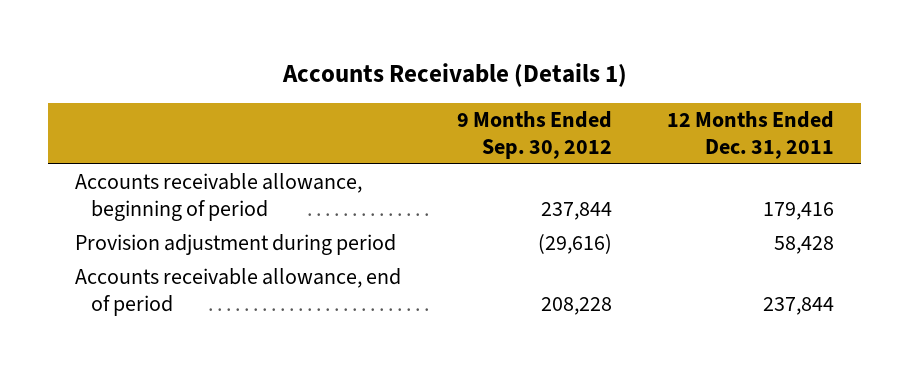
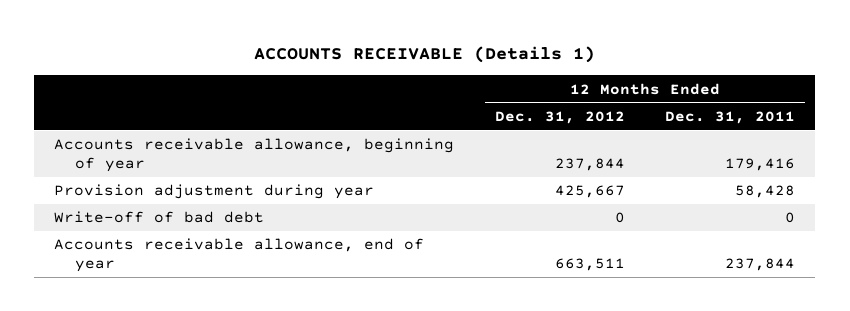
[281,62,627,87] Accounts Receivable (Details 1) -> [253,46,595,64] ACCOUNTS RECEIVABLE (Details 1)
[456,111,612,160] 9 Months Ended Sep. 30, 2012 -> none
none -> [494,110,625,124] Dec. 31, 2012
[75,173,363,221] Accounts receivable allowance, beginning of period -> [54,138,455,173] Accounts receivable allowance, beginning of year
[75,234,397,256] Provision adjustment during period -> [54,184,375,200] Provision adjustment during year
none -> [54,211,265,224] Write-off of bad debt
[75,268,402,316] Accounts receivable allowance, end of period -> [54,238,425,273] Accounts receivable allowance, end of year

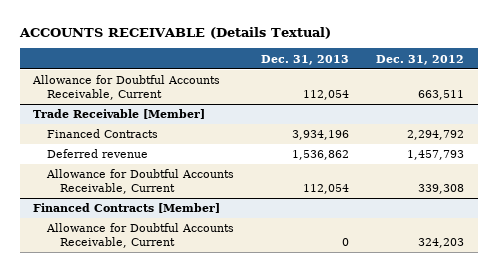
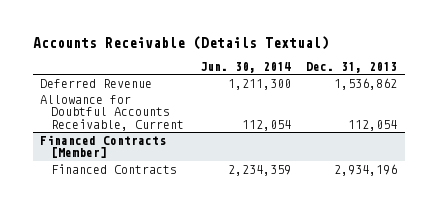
[18,27,331,40] ACCOUNTS RECEIVABLE (Details Textual) -> [32,35,329,50] Accounts Receivable (Details Textual)
[376,54,465,65] Dec. 31, 2012 -> none
none -> [199,61,291,73] Jun. 30, 2014
[32,75,221,101] Allowance for Doubtful Accounts Receivable, Current -> none
[33,109,206,120] Trade Receivable [Member] -> none
[46,129,158,139] Financed Contracts -> none
[46,149,148,159] Deferred revenue -> [40,78,153,88] Deferred Revenue
[45,223,234,249] Allowance for Doubtful Accounts Receivable, Current -> none
none -> [50,163,177,174] Financed Contracts

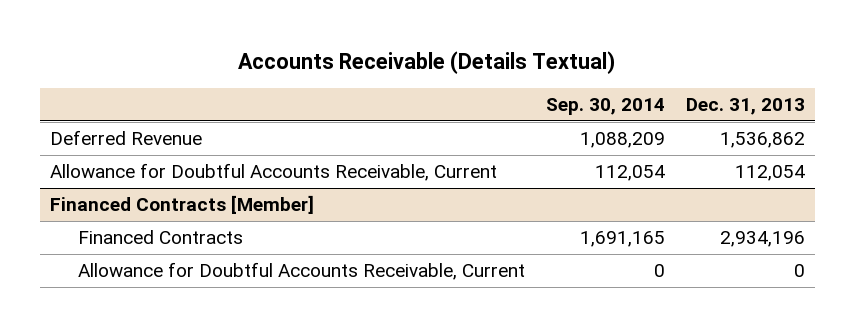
[199,61,291,73] Jun. 30, 2014 -> none
none -> [545,97,665,115] Sep. 30, 2014
none -> [78,262,526,281] Allowance for Doubtful Accounts Receivable, Current

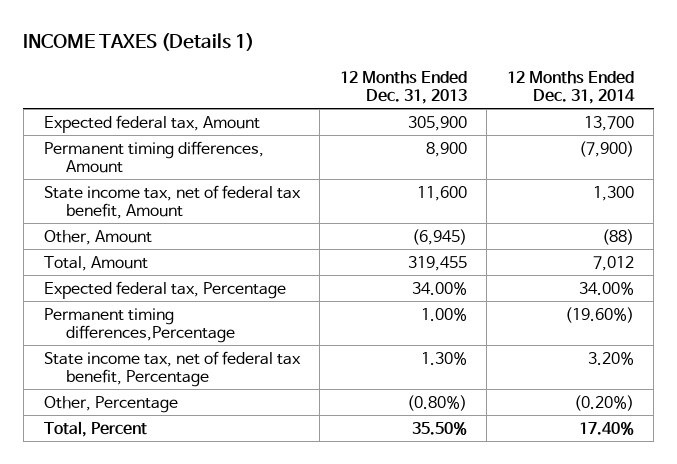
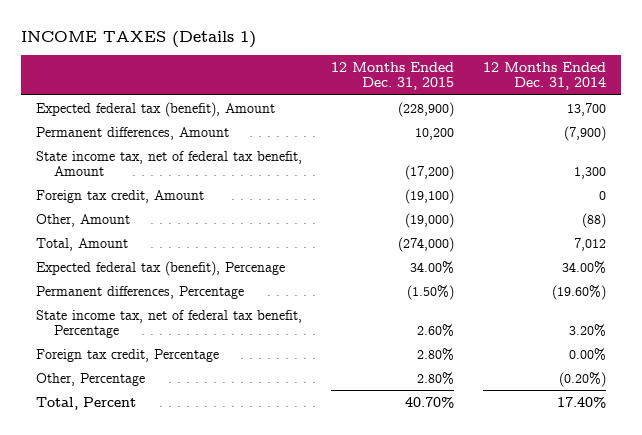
[339,70,467,105] 12 Months Ended Dec. 31, 2013 -> none
none -> [330,61,454,90] 12 Months Ended Dec. 31, 2015
[43,114,260,133] Expected federal tax, Amount -> [35,101,275,117] Expected federal tax (benefit), Amount
[43,140,264,174] Permanent timing differences, Amount -> [35,126,229,140] Permanent differences, Amount
none -> [35,189,204,203] Foreign tax credit, Amount
[43,280,286,299] Expected federal tax, Percentage -> [35,260,285,276] Expected federal tax (benefit), Percenage
[43,307,235,344] Permanent timing differences,Percentage -> [35,285,244,299] Permanent differences, Percentage
none -> [35,348,219,362] Foreign tax credit, Percentage

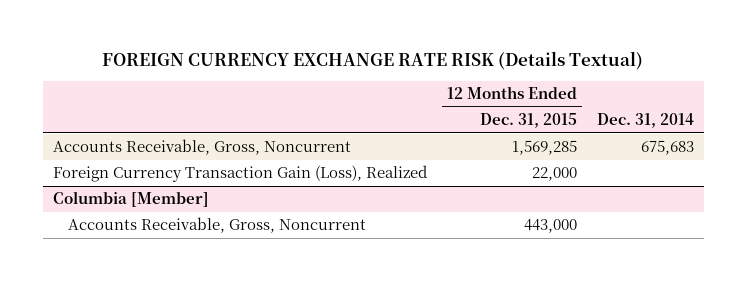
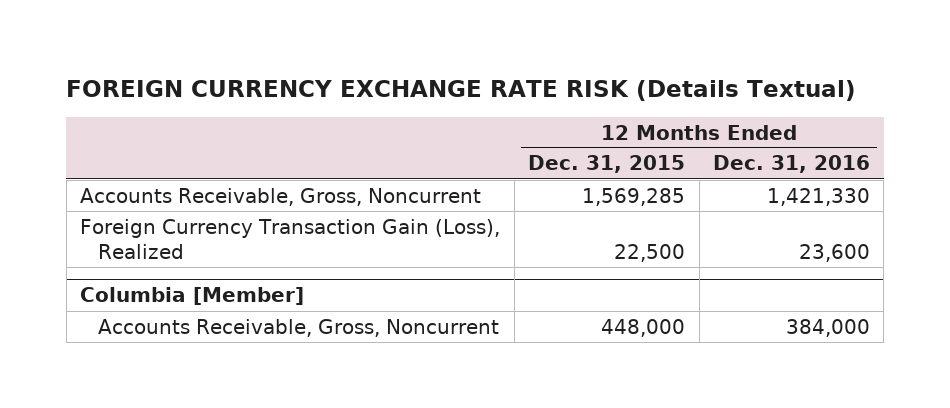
[596,113,694,129] Dec. 31, 2014 -> none
none -> [713,155,871,174] Dec. 31, 2016
[531,167,577,182] 22,000 -> [614,244,686,263] 22,500
[523,219,577,234] 443,000 -> [601,318,686,337] 448,000

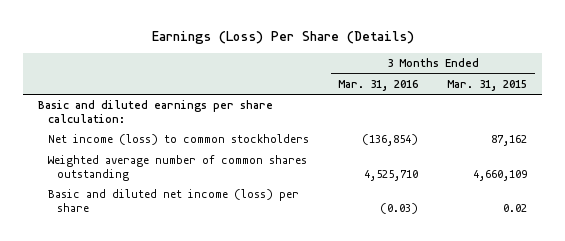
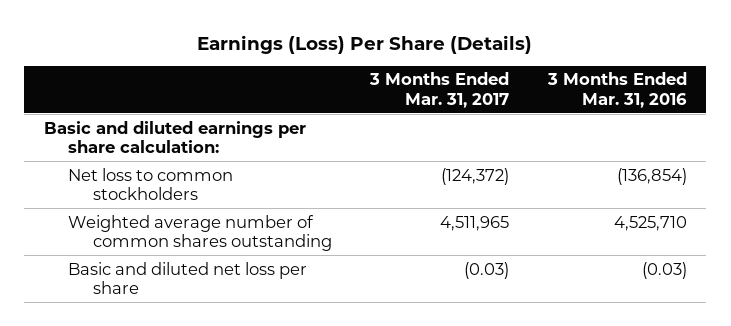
[447,79,528,91] Mar. 31, 2015 -> none
none -> [369,72,510,108] 3 Months Ended Mar. 31, 2017
[47,134,309,146] Net income (loss) to common stockholders -> [68,167,234,200] Net loss to common stockholders
[47,189,299,212] Basic and diluted net income (loss) per share -> [68,261,308,294] Basic and diluted net loss per share

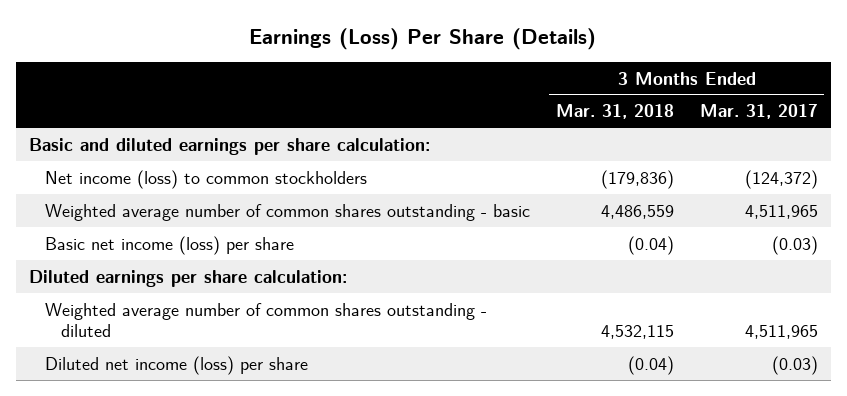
[547,72,688,108] 3 Months Ended Mar. 31, 2016 -> none
none -> [555,104,674,120] Mar. 31, 2018
[68,167,234,200] Net loss to common stockholders -> [45,169,368,189] Net income (loss) to common stockholders
[68,214,332,251] Weighted average number of common shares outstanding -> [45,203,531,221] Weighted average number of common shares outstanding - basic
[68,261,308,294] Basic and diluted net loss per share -> [45,235,295,255] Basic net income (loss) per share
none -> [28,269,347,287] Diluted earnings per share calculation:
none -> [45,302,488,337] Weighted average number of common shares outstanding - diluted
none -> [45,355,309,375] Diluted net income (loss) per share

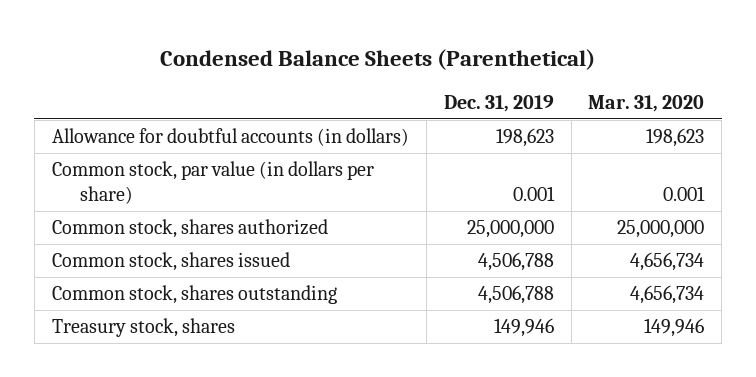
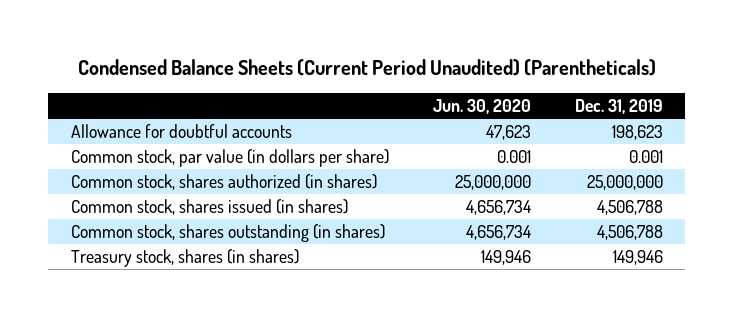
[160,48,596,70] Condensed Balance Sheets (Parenthetical) -> [77,59,656,77] Condensed Balance Sheets (Current Period Unaudited) (Parentheticals)
[588,95,705,113] Mar. 31, 2020 -> none
none -> [432,98,531,114] Jun. 30, 2020
[51,128,409,147] Allowance for doubtful accounts (in dollars) -> [70,124,292,139] Allowance for doubtful accounts
[51,219,328,239] Common stock, shares authorized -> [70,174,377,191] Common stock, shares authorized (in shares)
[51,252,290,272] Common stock, shares issued -> [70,199,348,216] Common stock, shares issued (in shares)
[51,285,337,305] Common stock, shares outstanding -> [70,224,385,243] Common stock, shares outstanding (in shares)
[51,318,235,338] Treasury stock, shares -> [70,249,299,268] Treasury stock, shares (in shares)

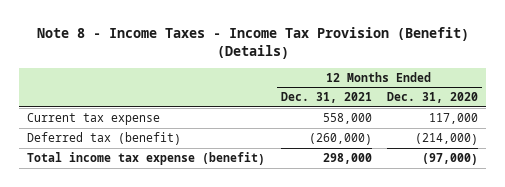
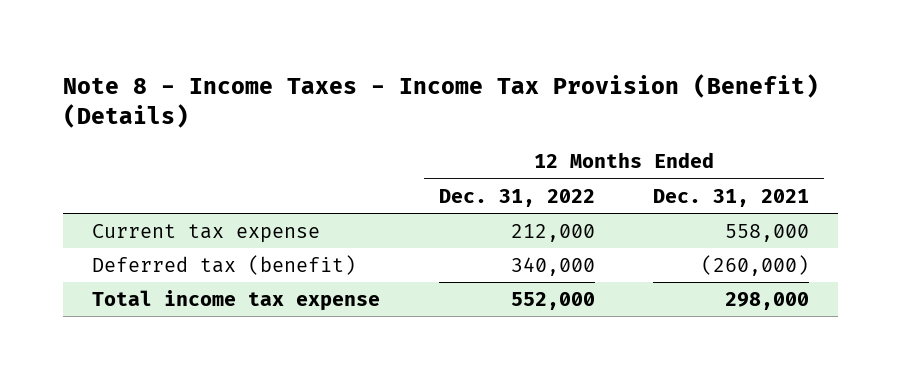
[386,92,478,104] Dec. 31, 2020 -> none
none -> [438,188,595,207] Dec. 31, 2022
[27,152,266,166] Total income tax expense (benefit) -> [92,290,381,312] Total income tax expense

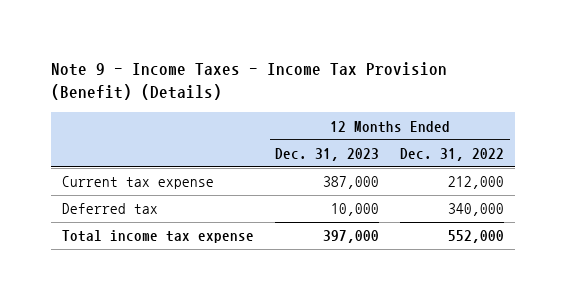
[63,73,820,129] Note 8 - Income Taxes - Income Tax Provision (Benefit) (Details) -> [50,62,447,101] Note 9 - Income Taxes - Income Tax Provision (Benefit) (Details)
[653,188,810,207] Dec. 31, 2021 -> none
none -> [274,147,379,161] Dec. 31, 2023
[92,255,357,276] Deferred tax (benefit) -> [61,203,158,215] Deferred tax

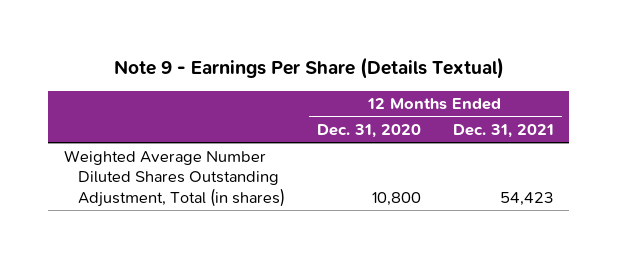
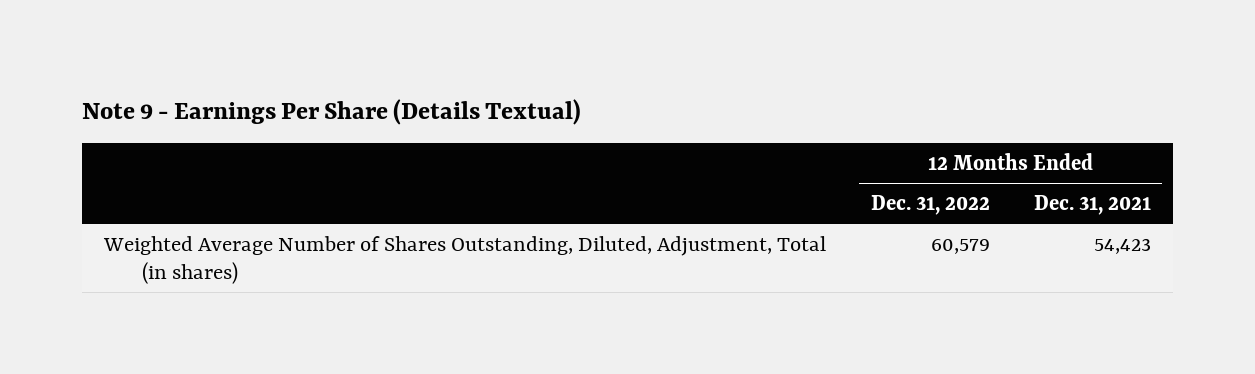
[316,124,421,139] Dec. 31, 2020 -> none
none -> [870,195,990,216] Dec. 31, 2022
[63,149,285,207] Weighted Average Number Diluted Shares Outstanding Adjustment, Total (in shares) -> [103,235,827,284] Weighted Average Number of Shares Outstanding, Diluted, Adjustment, Total (in shares)

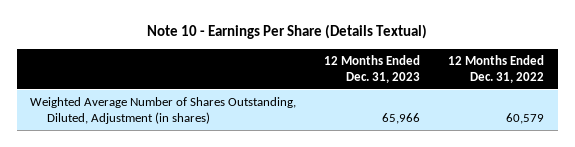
[81,99,581,126] Note 9 - Earnings Per Share (Details Textual) -> [147,24,428,40] Note 10 - Earnings Per Share (Details Textual)
[1034,195,1152,216] Dec. 31, 2021 -> none
none -> [324,55,421,83] 12 Months Ended Dec. 31, 2023
[103,235,827,284] Weighted Average Number of Shares Outstanding, Diluted, Adjustment, Total (in shares) -> [30,97,297,124] Weighted Average Number of Shares Outstanding, Diluted, Adjustment (in shares)

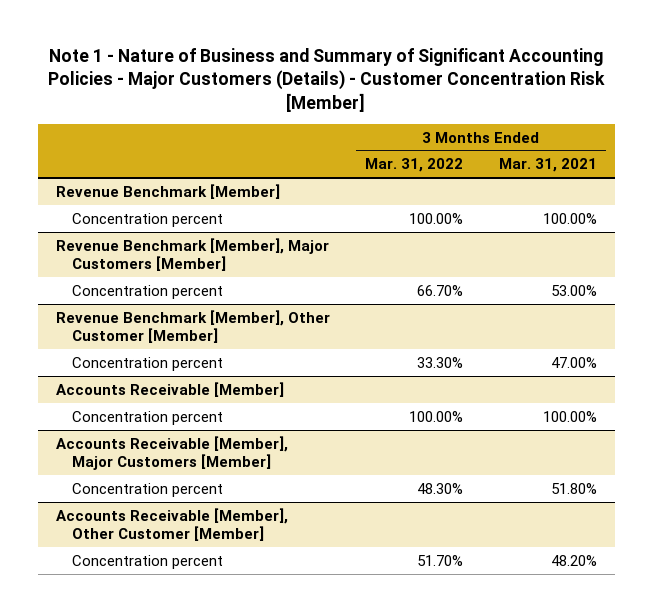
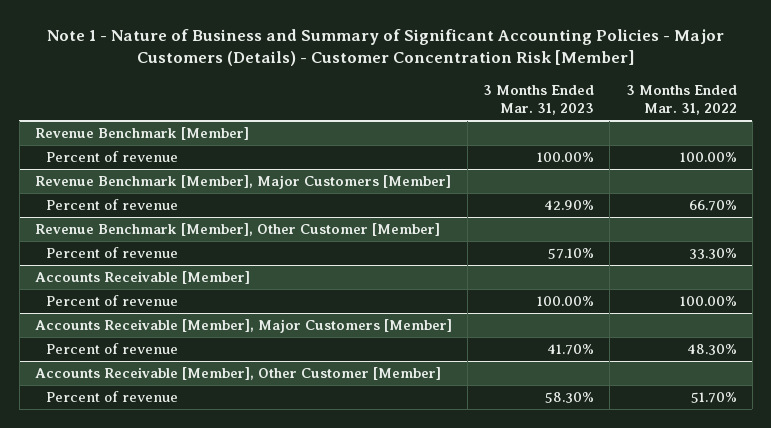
[498,158,597,173] Mar. 31, 2021 -> none
none -> [483,84,595,115] 3 Months Ended Mar. 31, 2023
[71,212,223,227] Concentration percent -> [45,151,178,163] Percent of revenue
[71,284,223,299] Concentration percent -> [45,199,178,211] Percent of revenue
[71,356,223,371] Concentration percent -> [45,247,178,259] Percent of revenue
[71,410,223,425] Concentration percent -> [45,295,178,307] Percent of revenue
[71,482,223,497] Concentration percent -> [45,343,178,355] Percent of revenue
[71,554,223,569] Concentration percent -> [45,391,178,403] Percent of revenue

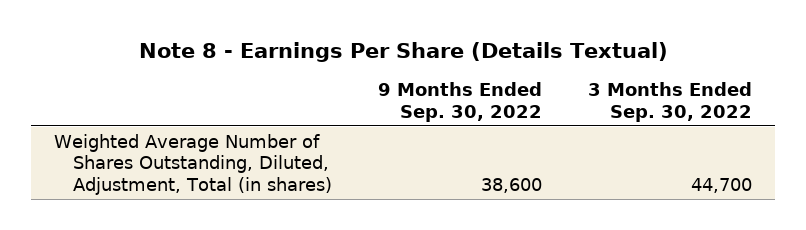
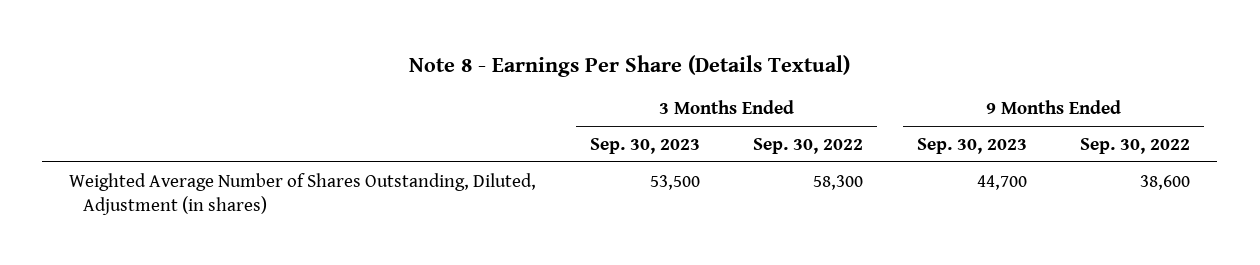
none -> [589,137,700,154] Sep. 30, 2023
none -> [916,137,1027,154] Sep. 30, 2023
[53,133,332,195] Weighted Average Number of Shares Outstanding, Diluted, Adjustment, Total (in shares) -> [69,172,537,215] Weighted Average Number of Shares Outstanding, Diluted, Adjustment (in shares)
[690,177,752,193] 44,700 -> [813,174,864,190] 58,300

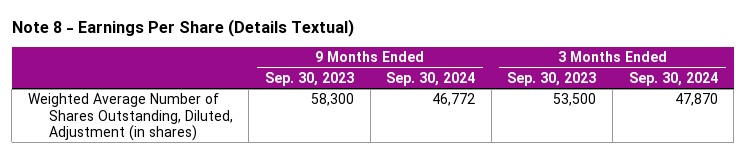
[753,137,864,154] Sep. 30, 2022 -> none
[1080,137,1191,154] Sep. 30, 2022 -> none
none -> [386,72,476,87] Sep. 30, 2024
none -> [628,72,718,87] Sep. 30, 2024
[976,174,1027,190] 44,700 -> [310,93,354,107] 58,300

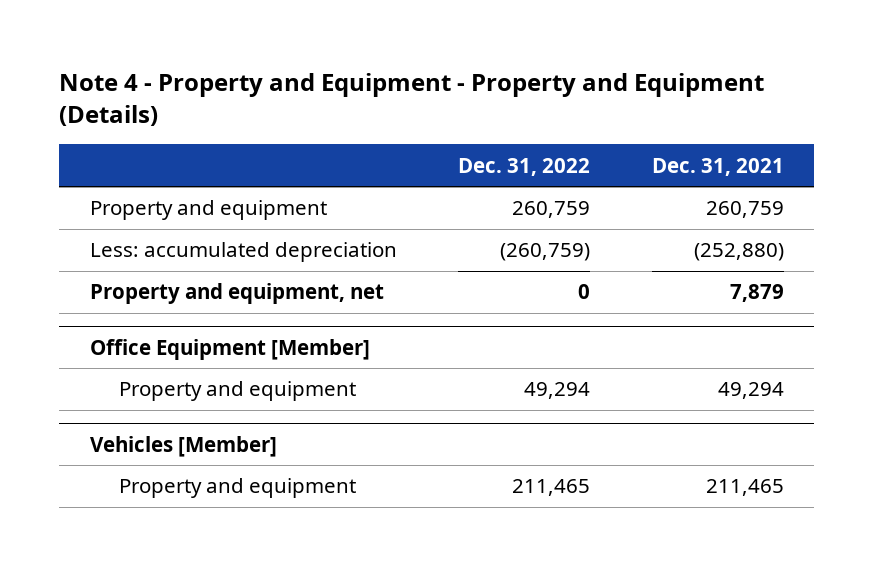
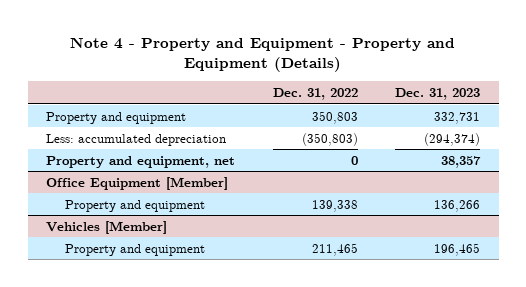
[651,157,784,176] Dec. 31, 2021 -> none
none -> [394,88,480,101] Dec. 31, 2023
[512,201,591,219] 260,759 -> [311,110,358,124] 350,803
[500,243,591,262] (260,759) -> [301,132,358,146] (350,803)
[524,382,591,400] 49,294 -> [311,199,358,212] 139,338

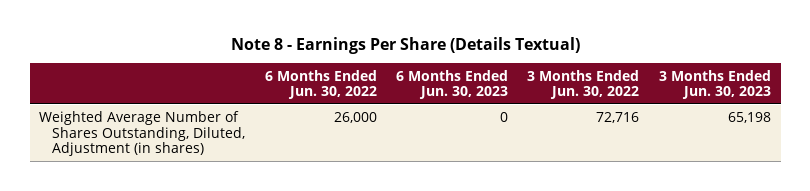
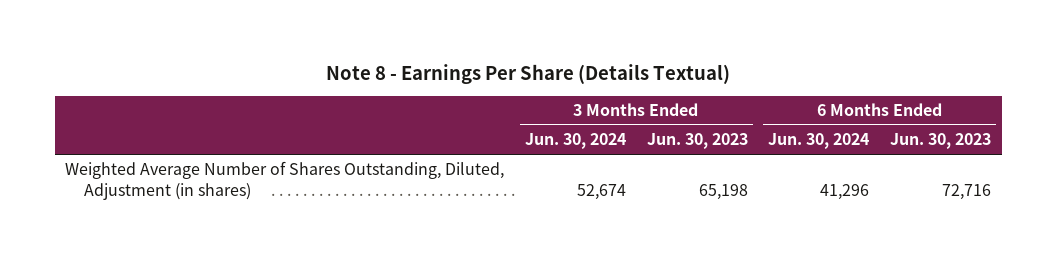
[264,69,377,100] 6 Months Ended Jun. 30, 2022 -> none
[527,69,640,100] 3 Months Ended Jun. 30, 2022 -> none
none -> [525,133,627,150] Jun. 30, 2024
none -> [768,133,870,150] Jun. 30, 2024
[500,112,509,123] 0 -> [942,183,992,200] 72,716

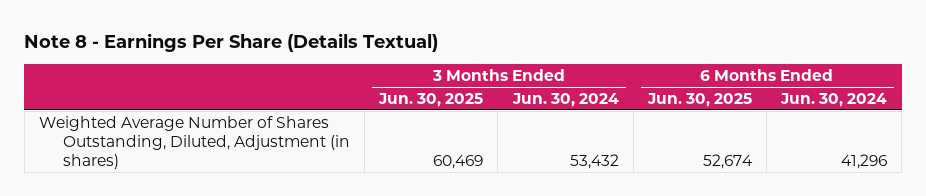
[646,133,748,150] Jun. 30, 2023 -> none
[890,133,992,150] Jun. 30, 2023 -> none
none -> [378,92,484,107] Jun. 30, 2025
none -> [646,92,752,107] Jun. 30, 2025
[577,183,627,200] 52,674 -> [569,153,619,169] 53,432

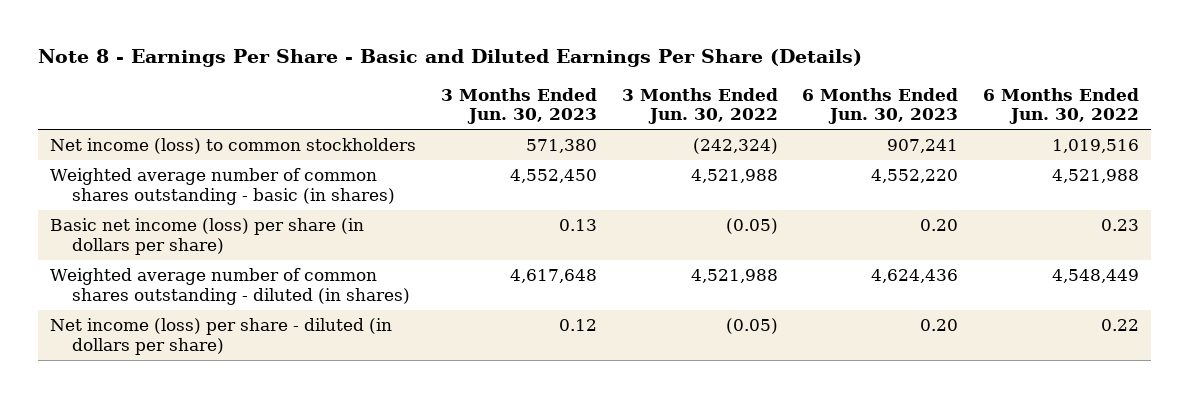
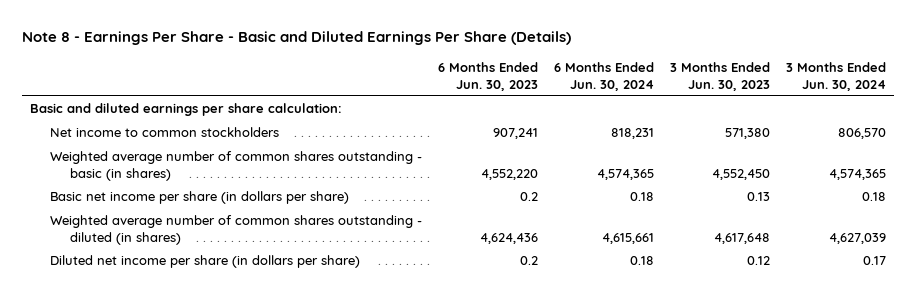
[621,87,778,125] 3 Months Ended Jun. 30, 2022 -> none
[983,87,1140,125] 6 Months Ended Jun. 30, 2022 -> none
none -> [553,61,654,91] 6 Months Ended Jun. 30, 2024
none -> [785,61,886,91] 3 Months Ended Jun. 30, 2024
none -> [30,103,343,117] Basic and diluted earnings per share calculation:
[50,138,417,155] Net income (loss) to common stockholders -> [49,127,279,138] Net income to common stockholders
[50,218,365,255] Basic net income (loss) per share (in dollars per share) -> [49,191,349,205] Basic net income per share (in dollars per share)
[920,219,959,232] 0.20 -> [519,192,538,202] 0.2
[50,318,393,355] Net income (loss) per share - diluted (in dollars per share) -> [49,255,360,269] Diluted net income per share (in dollars per share)
[920,319,959,332] 0.20 -> [519,256,538,266] 0.2

